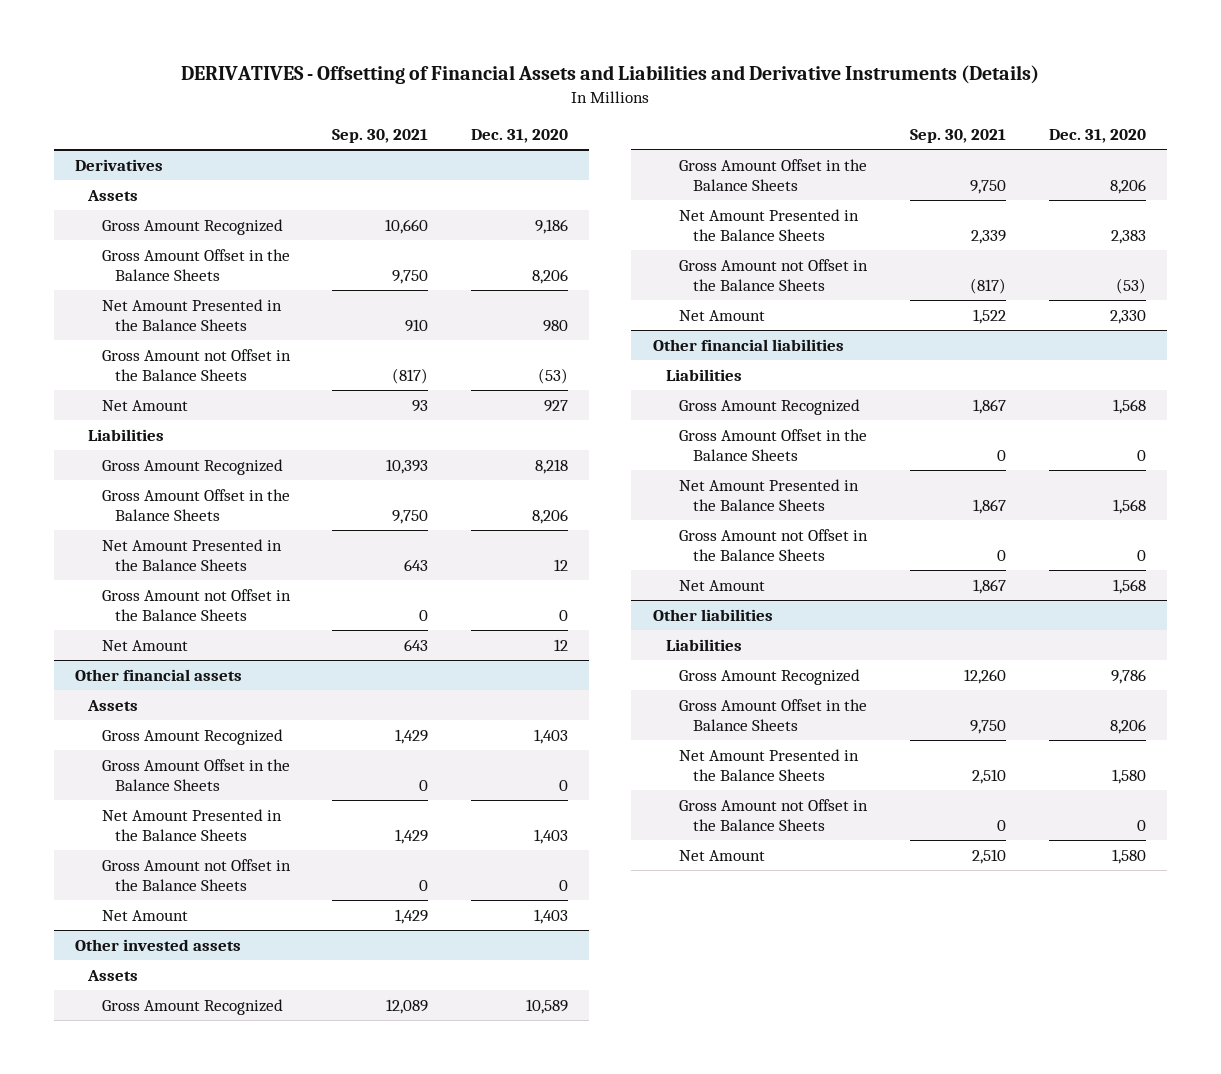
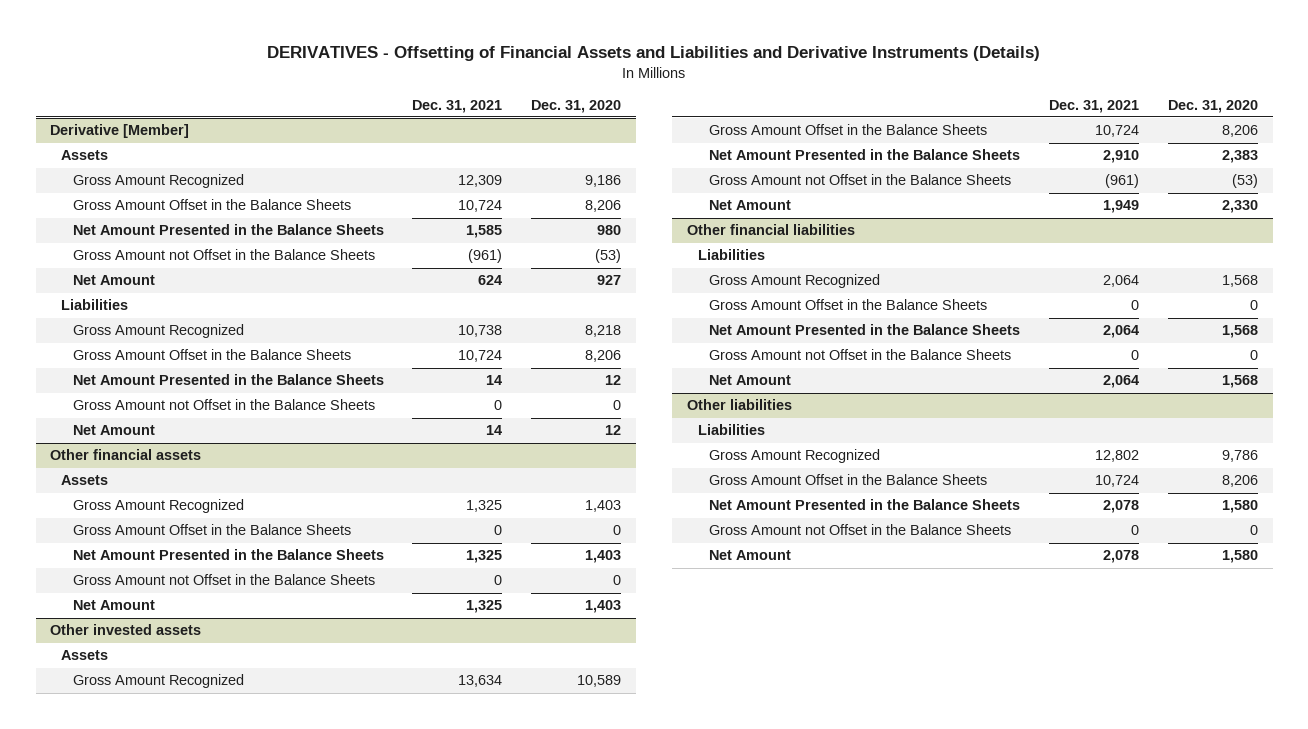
[332,129,429,144] Sep. 30, 2021 -> none
none -> [412,99,503,113] Dec. 31, 2021
[75,158,164,171] Derivatives -> [50,124,190,139] Derivative [Member]

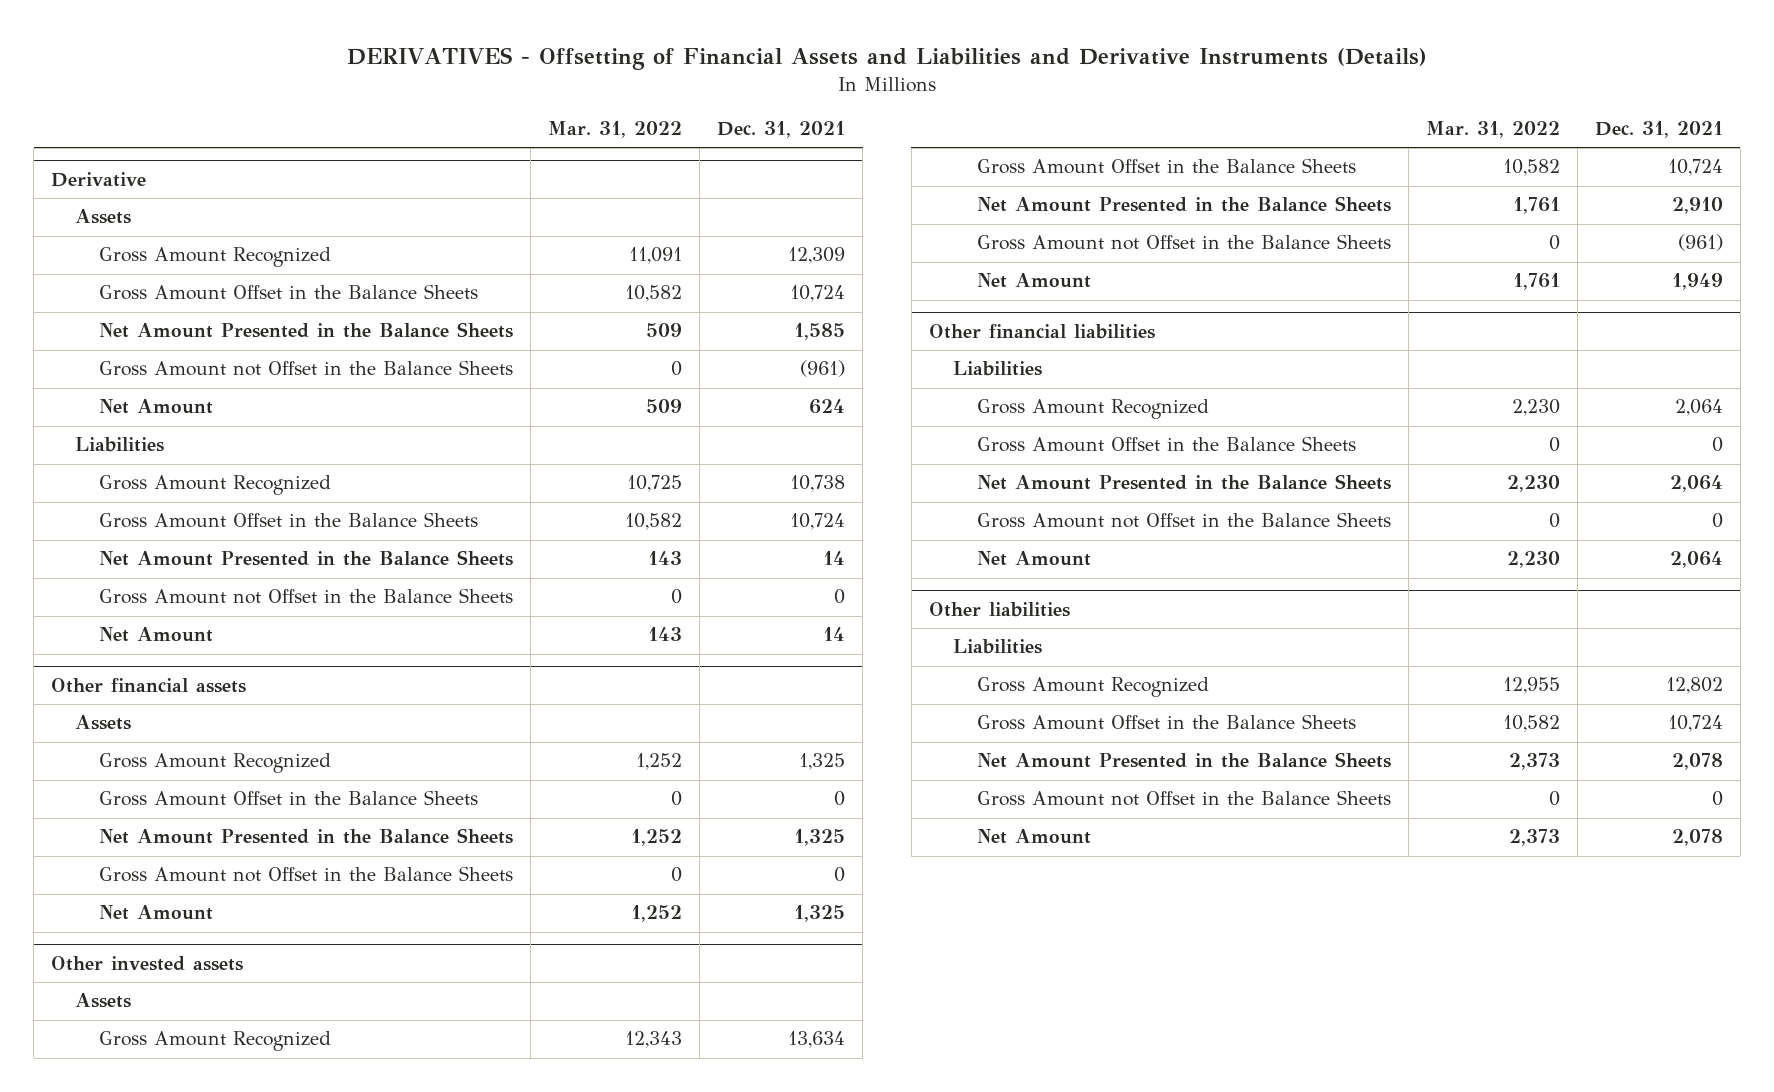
[531,99,622,113] Dec. 31, 2020 -> none
none -> [548,121,683,139] Mar. 31, 2022
[50,124,190,139] Derivative [Member] -> [51,171,147,187] Derivative

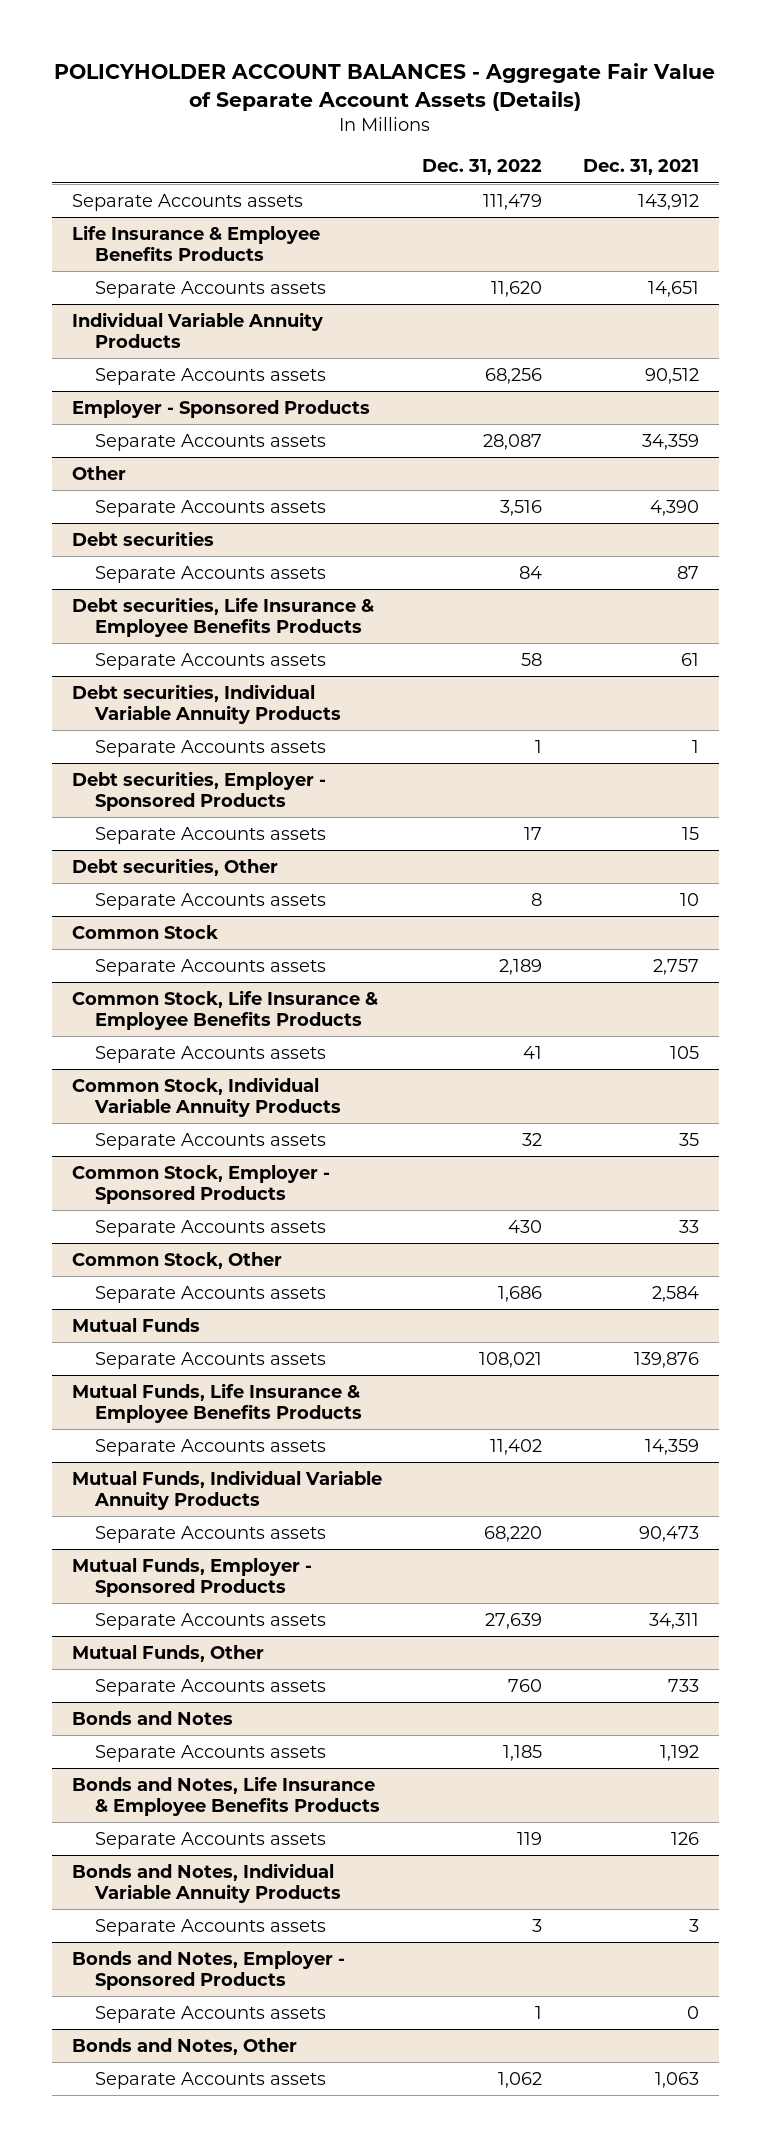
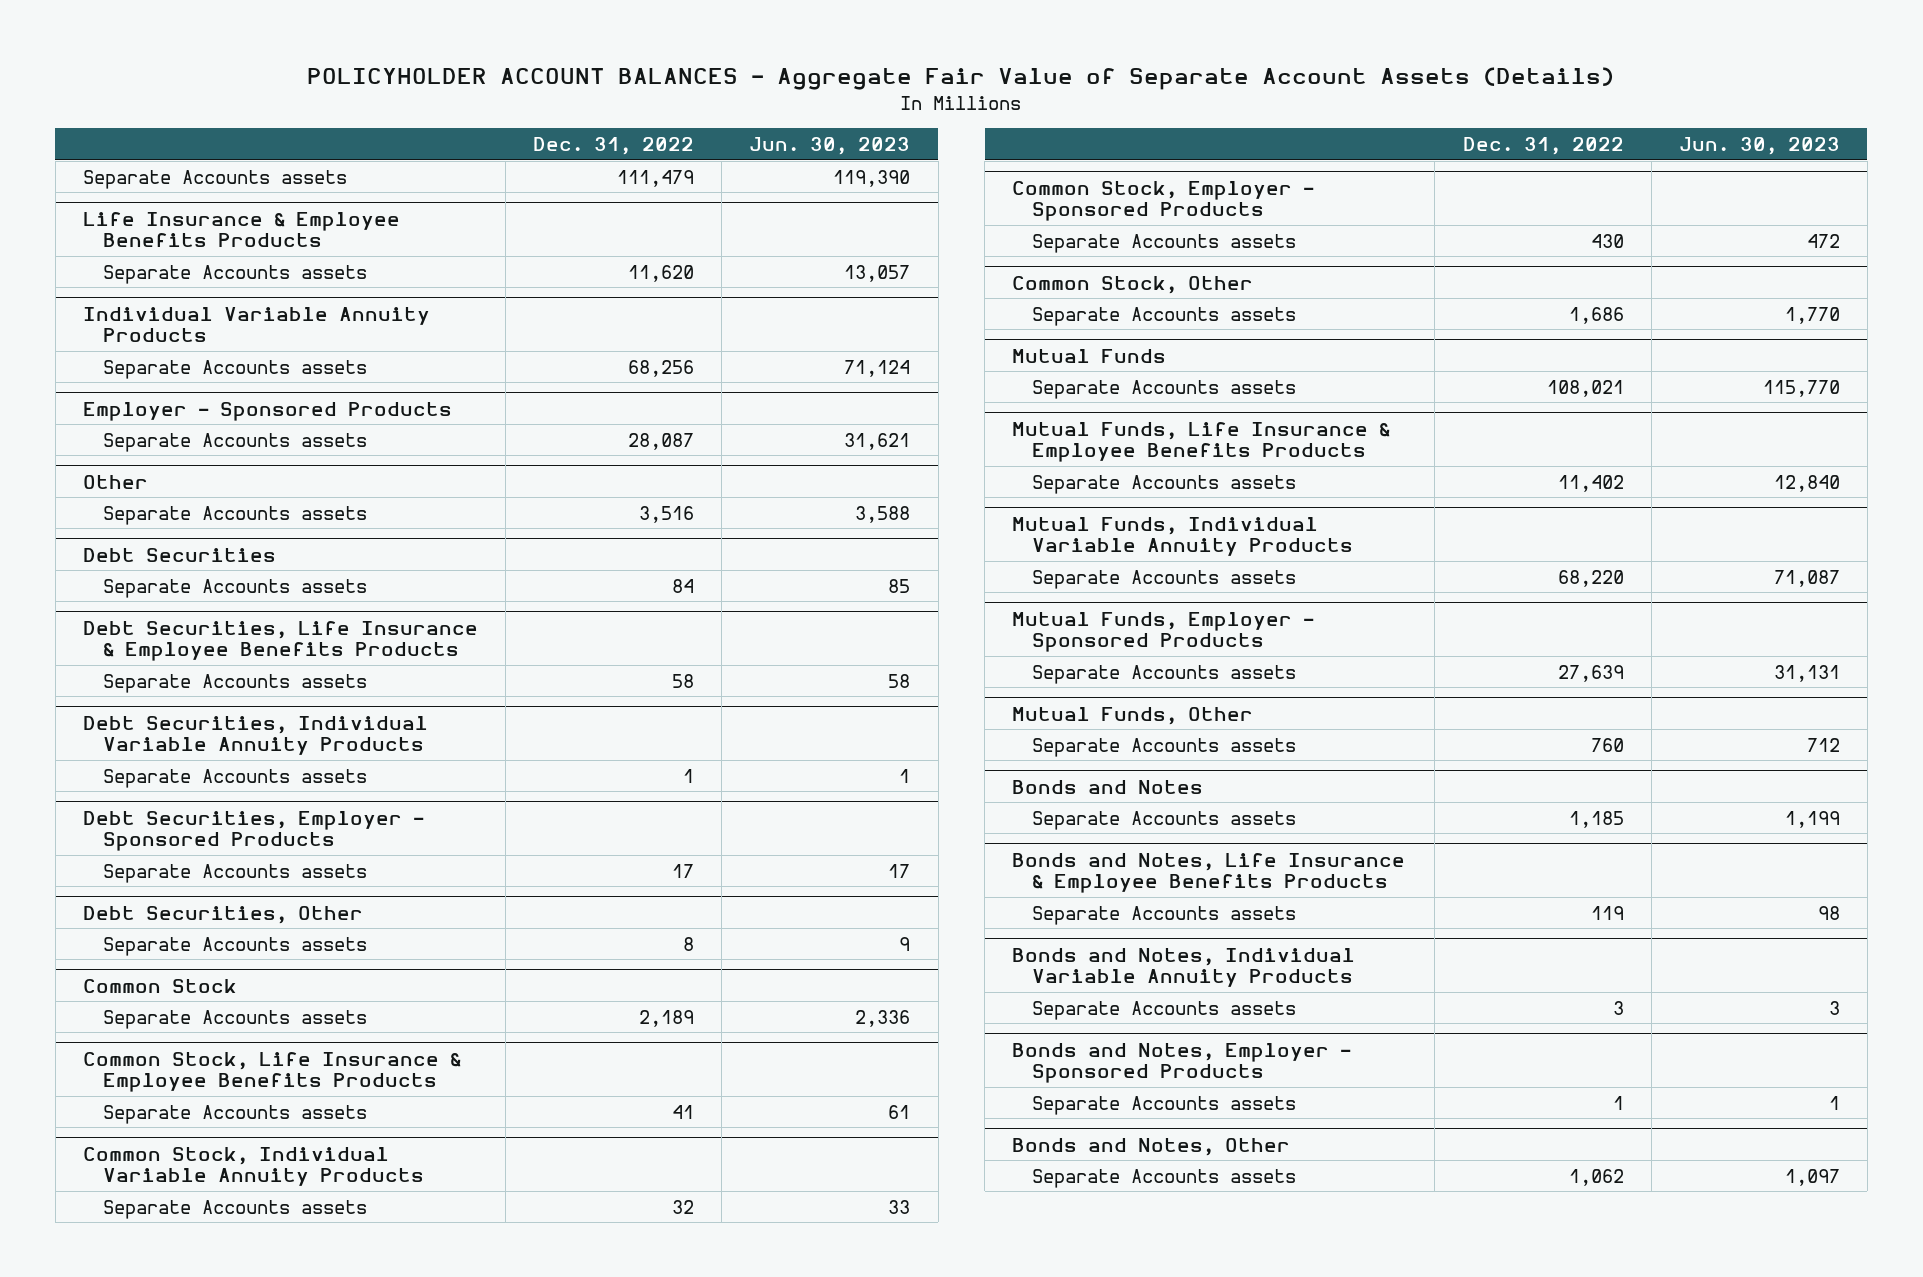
[582,159,699,176] Dec. 31, 2021 -> none
none -> [749,137,911,156] Jun. 30, 2023
[71,531,214,547] Debt securities -> [82,547,276,562] Debt Securities
[71,597,374,637] Debt securities, Life Insurance & Employee Benefits Products -> [82,620,478,662] Debt Securities, Life Insurance & Employee Benefits Products
[71,684,342,724] Debt securities, Individual Variable Annuity Products -> [82,715,428,756] Debt Securities, Individual Variable Annuity Products
[71,771,326,811] Debt securities, Employer - Sponsored Products -> [82,810,424,852] Debt Securities, Employer - Sponsored Products
[71,858,278,877] Debt securities, Other -> [82,905,363,924] Debt Securities, Other

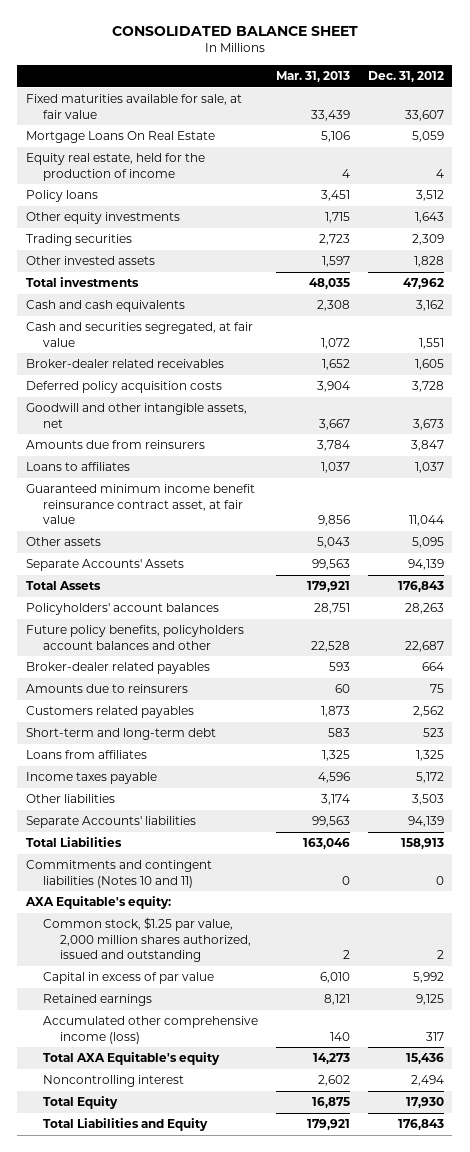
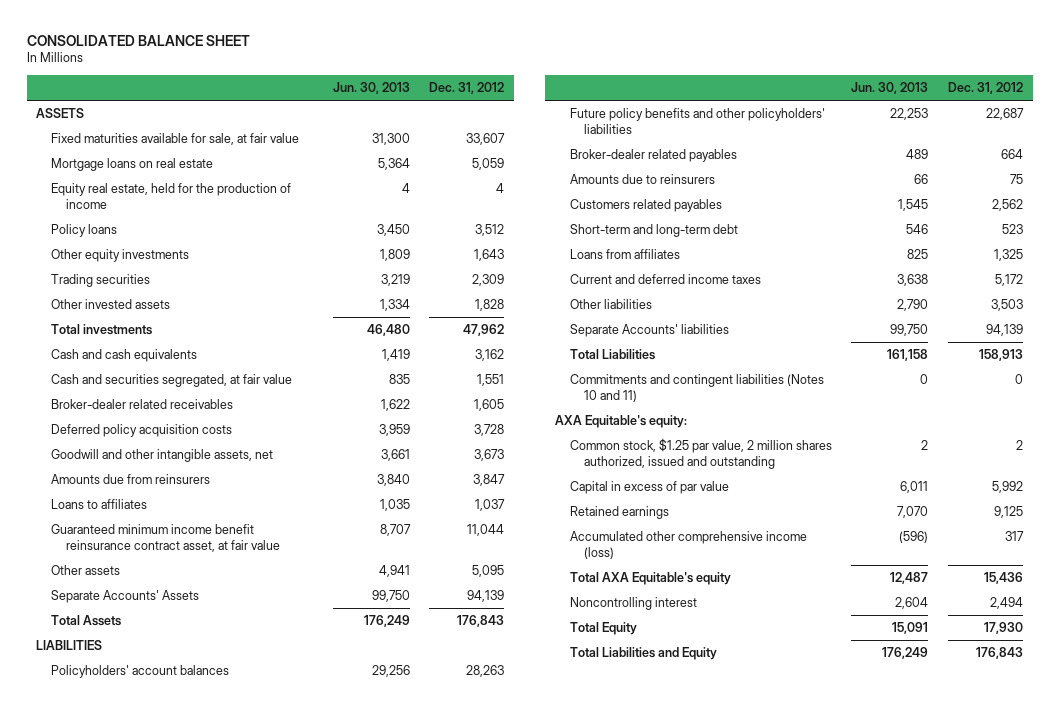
[275,70,350,82] Mar. 31, 2013 -> none
none -> [332,81,410,94] Jun. 30, 2013
none -> [36,108,85,119] ASSETS
[26,131,216,144] Mortgage Loans On Real Estate -> [51,158,214,172] Mortgage loans on real estate
none -> [36,640,103,651] LIABILITIES
[26,625,245,650] Future policy benefits, policyholders account balances and other -> [569,108,825,134] Future policy benefits and other policyholders' liabilities
[26,772,158,785] Income taxes payable -> [569,274,761,285] Current and deferred income taxes
[42,917,251,963] Common stock, $1.25 par value, 2,000 million shares authorized, issued and outstanding -> [569,438,832,469] Common stock, $1.25 par value, 2 million shares authorized, issued and outstanding

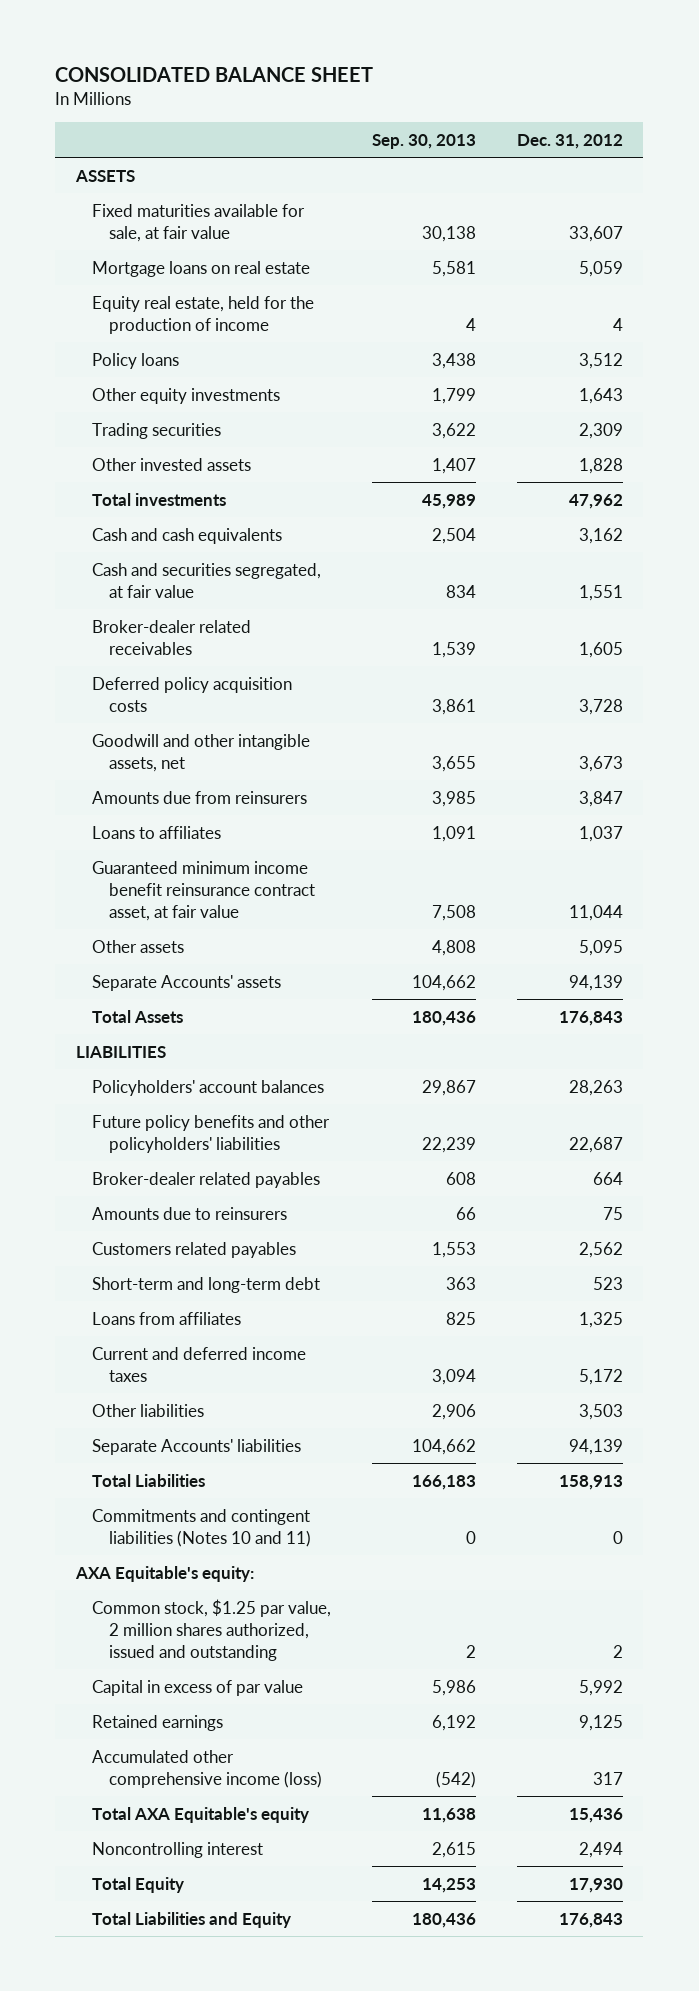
[332,81,410,94] Jun. 30, 2013 -> none
none -> [372,134,477,150] Sep. 30, 2013
[51,590,200,604] Separate Accounts' Assets -> [92,974,282,991] Separate Accounts' assets

